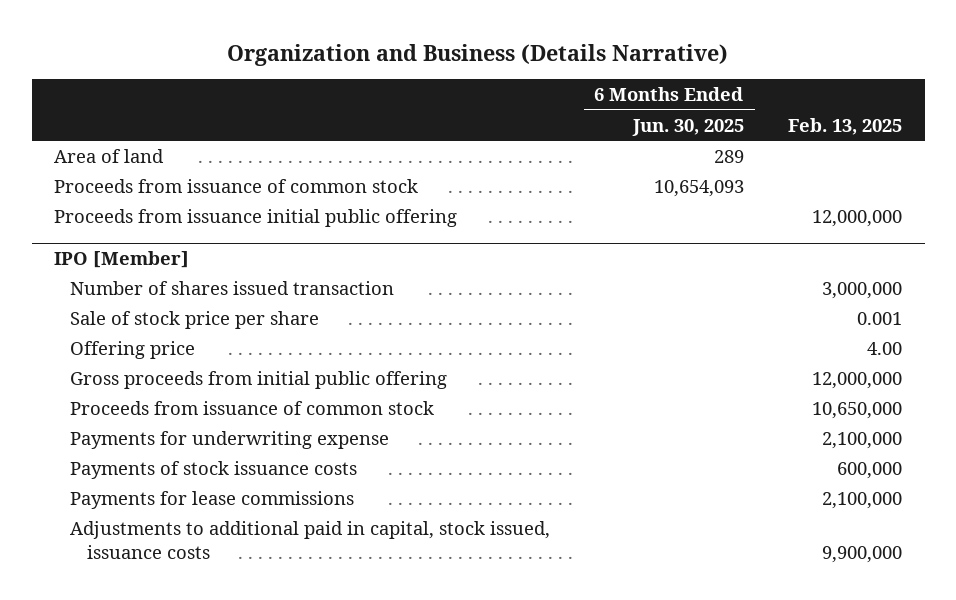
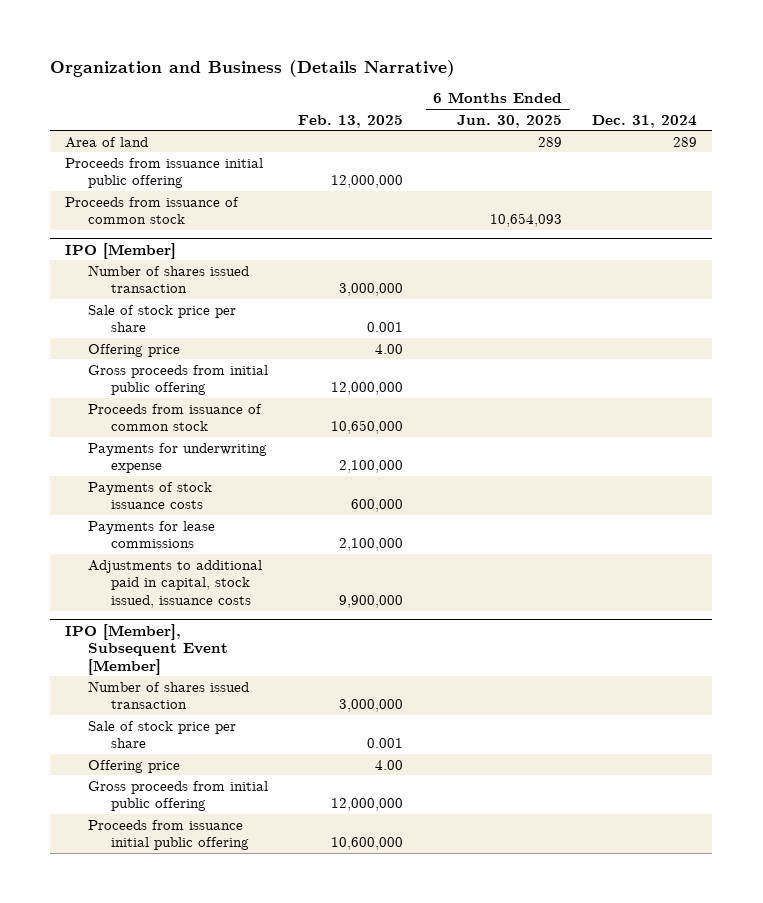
none -> [592,114,698,128] Dec. 31, 2024
[53,178,418,193] Proceeds from issuance of common stock -> [65,196,240,225] Proceeds from issuance of common stock
none -> [65,623,229,675] IPO [Member], Subsequent Event [Member]
none -> [88,680,250,710] Number of shares issued transaction
none -> [88,720,237,749] Sale of stock price per share
none -> [88,759,181,773] Offering price
none -> [88,780,269,812] Gross proceeds from initial public offering
none -> [88,819,250,851] Proceeds from issuance initial public offering

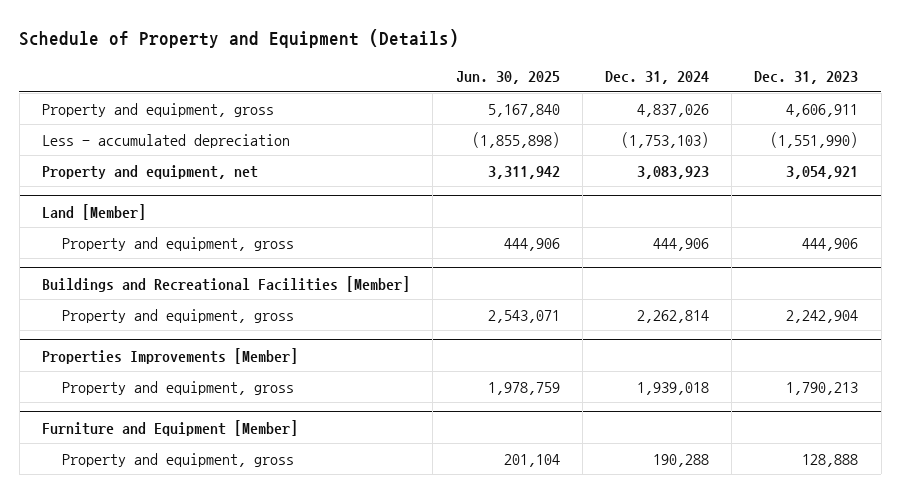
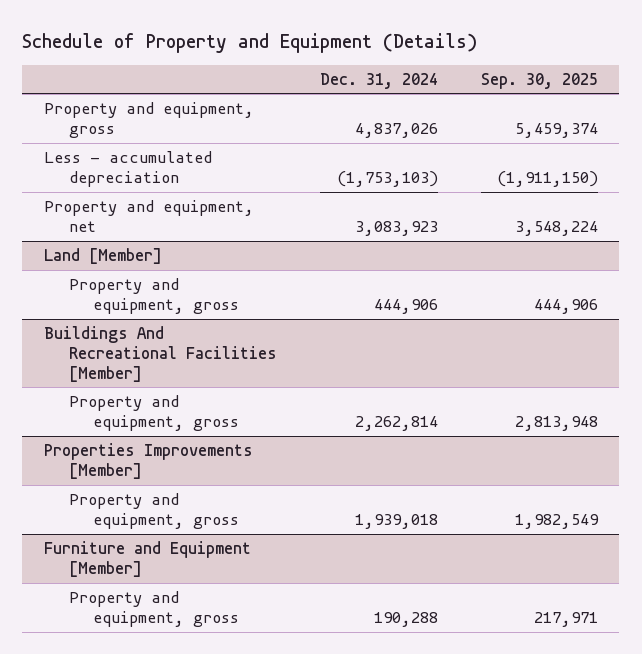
[455,71,560,85] Jun. 30, 2025 -> none
[754,71,859,85] Dec. 31, 2023 -> none
none -> [480,72,598,89] Sep. 30, 2025
[42,275,411,292] Buildings and Recreational Facilities [Member] -> [43,326,277,382] Buildings And Recreational Facilities [Member]

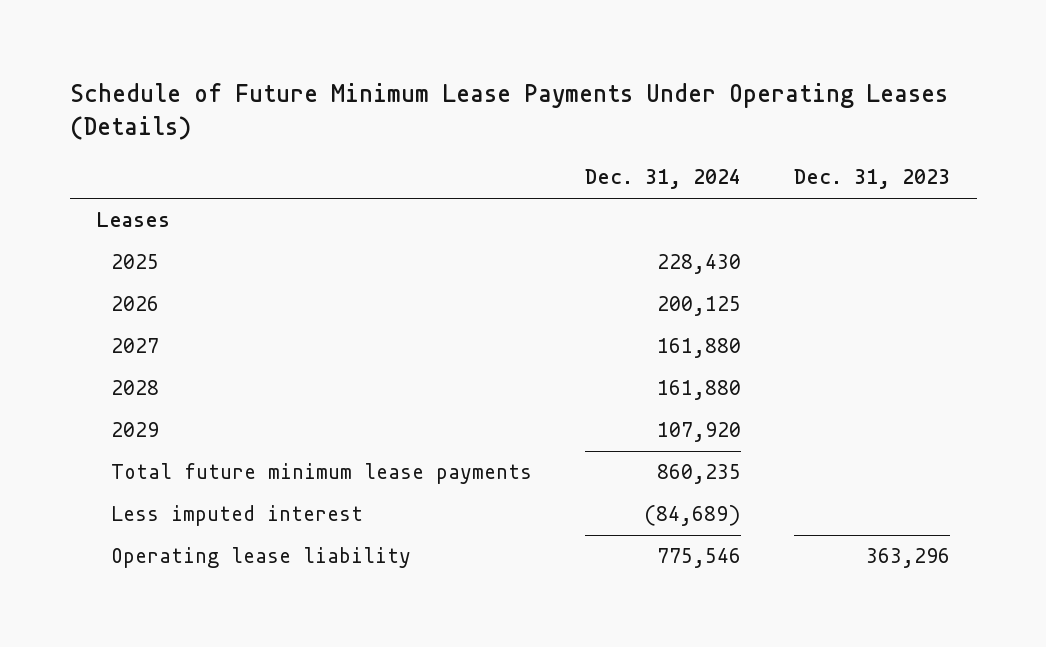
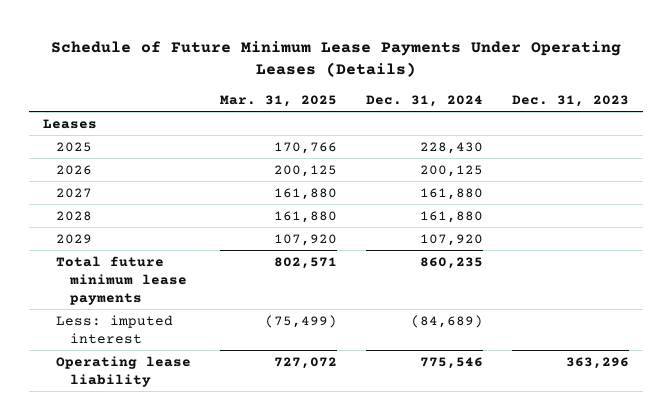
none -> [220,95,338,108] Mar. 31, 2025
[111,505,364,527] Less imputed interest -> [56,314,174,344] Less: imputed interest

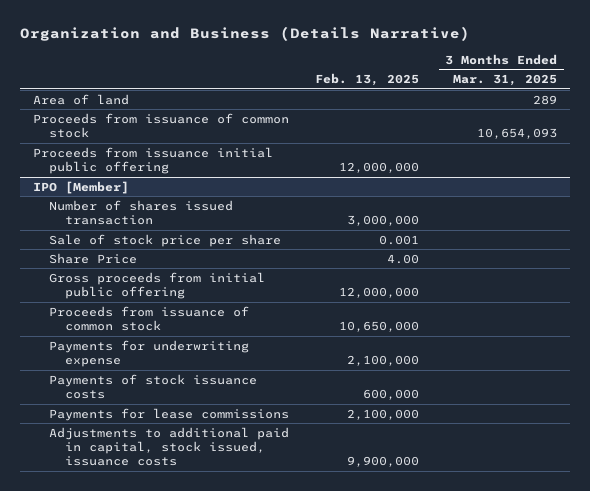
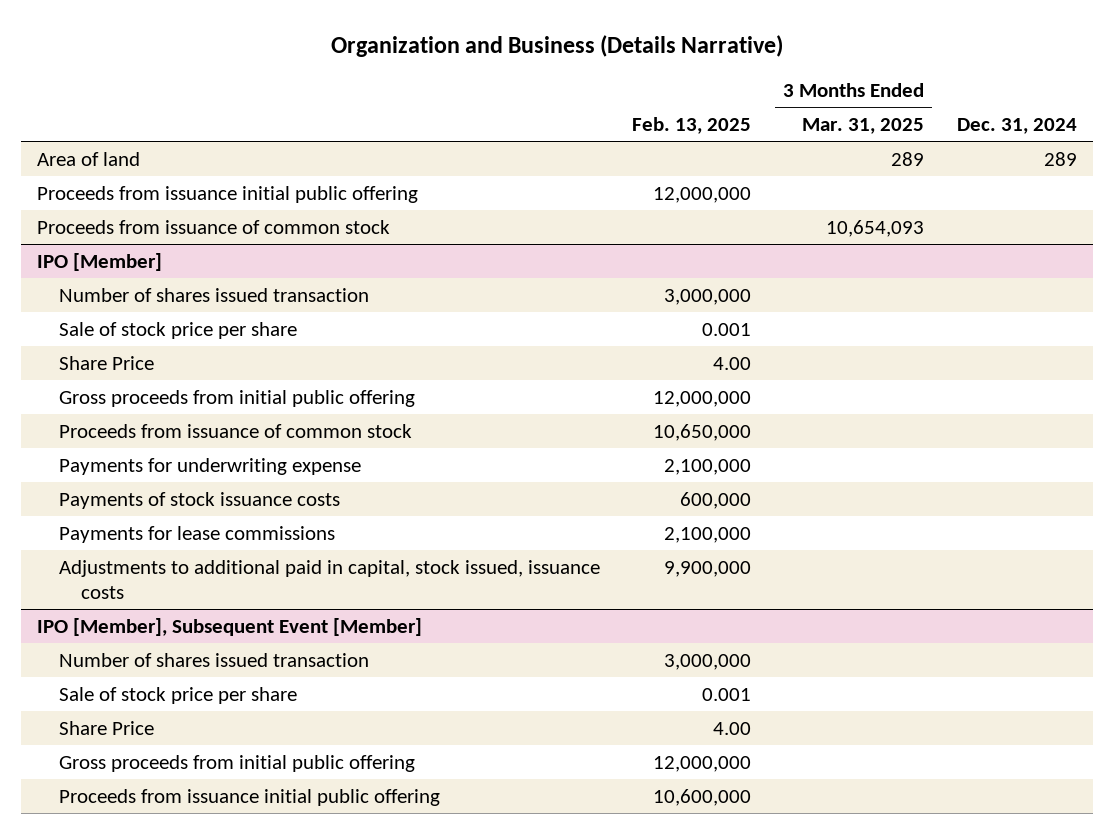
none -> [956,118,1077,135] Dec. 31, 2024
[33,112,290,139] Proceeds from issuance of common stock -> [36,219,390,234] Proceeds from issuance of common stock
none -> [36,617,422,636] IPO [Member], Subsequent Event [Member]
none -> [58,652,369,667] Number of shares issued transaction
none -> [58,686,297,704] Sale of stock price per share
none -> [58,720,154,735] Share Price
none -> [58,754,415,772] Gross proceeds from initial public offering
none -> [58,788,440,806] Proceeds from issuance initial public offering

